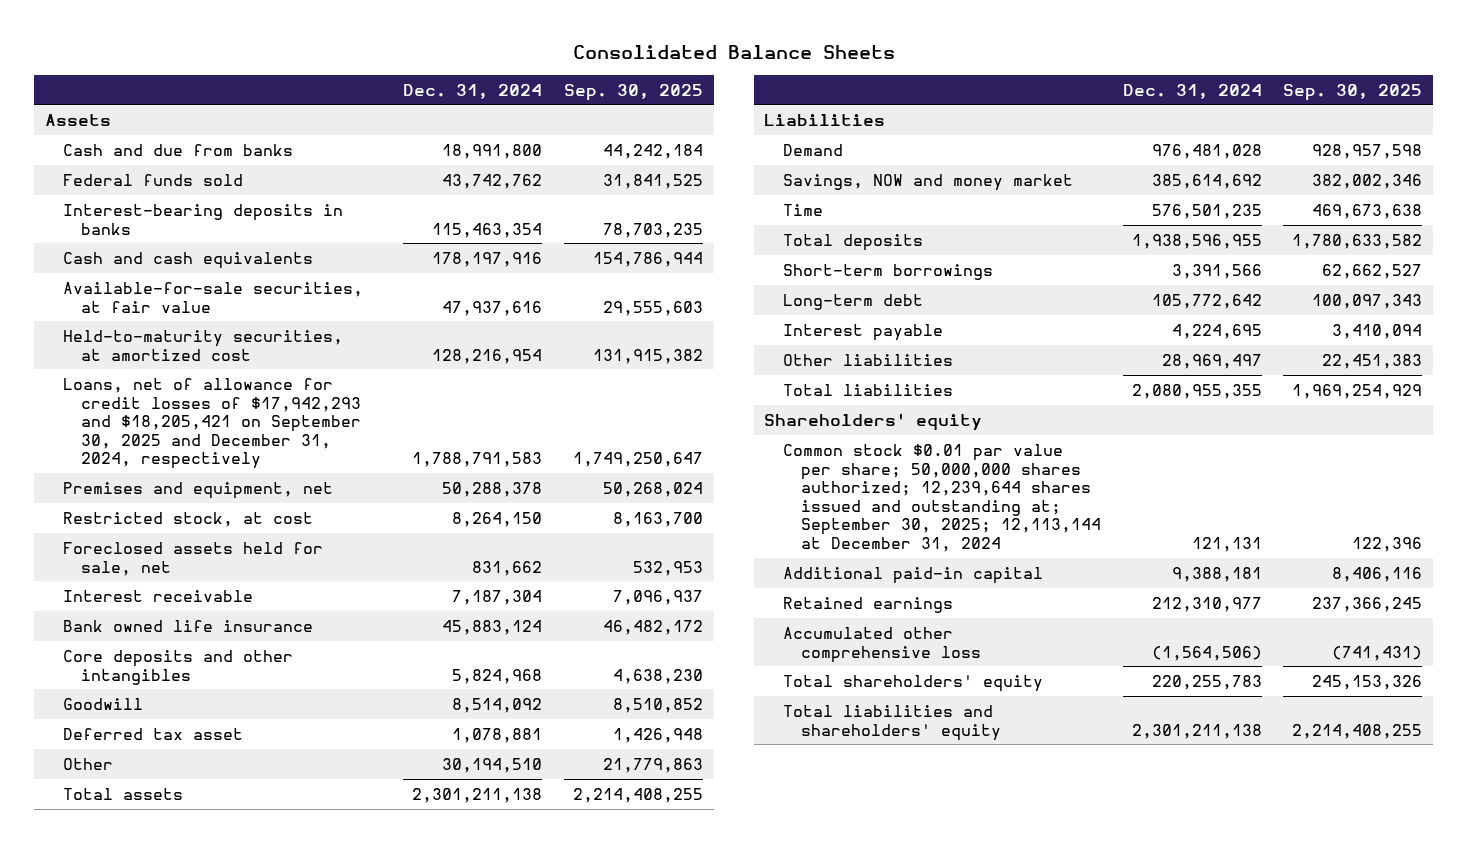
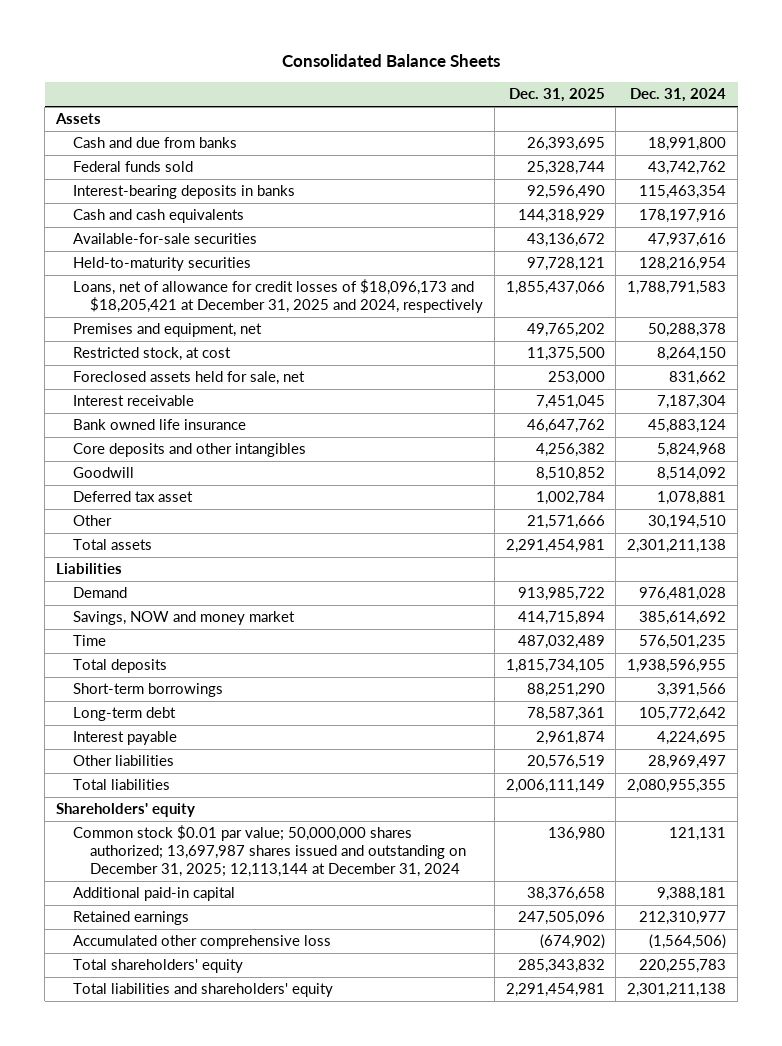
[564,83,704,101] Sep. 30, 2025 -> none
none -> [508,88,605,103] Dec. 31, 2025
[63,281,364,313] Available-for-sale securities, at fair value -> [72,233,257,245] Available-for-sale securities
[63,329,344,361] Held-to-maturity securities, at amortized cost -> [72,257,251,272] Held-to-maturity securities
[63,377,362,470] Loans, net of allowance for credit losses of $17,942,293 and $18,205,421 on September 30, 2025 and December 31, 2024, respectively -> [72,279,483,314] Loans, net of allowance for credit losses of $18,096,173 and $18,205,421 at December 31, 2025 and 2024, respectively
[782,443,1101,553] Common stock $0.01 par value per share; 50,000,000 shares authorized; 12,239,644 shares issued and outstanding at; September 30, 2025; 12,113,144 at December 31, 2024 -> [72,825,466,877] Common stock $0.01 par value; 50,000,000 shares authorized; 13,697,987 shares issued and outstanding on December 31, 2025; 12,113,144 at December 31, 2024

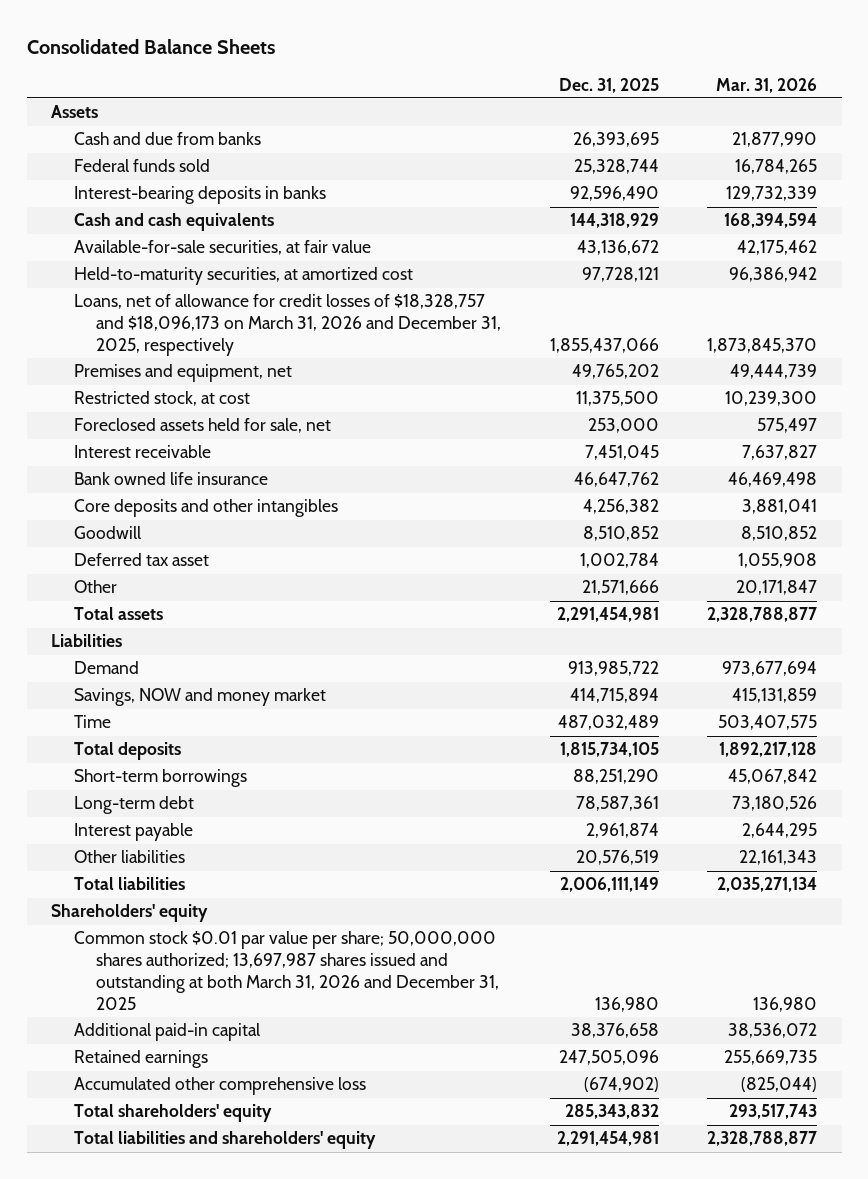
[630,88,727,103] Dec. 31, 2024 -> none
none -> [716,77,818,93] Mar. 31, 2026
[72,233,257,245] Available-for-sale securities -> [73,240,371,256] Available-for-sale securities, at fair value
[72,257,251,272] Held-to-maturity securities -> [73,267,413,286] Held-to-maturity securities, at amortized cost
[72,279,483,314] Loans, net of allowance for credit losses of $18,096,173 and $18,205,421 at December 31, 2025 and 2024, respectively -> [73,294,502,357] Loans, net of allowance for credit losses of $18,328,757 and $18,096,173 on March 31, 2026 and December 31, 2025, respectively
[72,825,466,877] Common stock $0.01 par value; 50,000,000 shares authorized; 13,697,987 shares issued and outstanding on December 31, 2025; 12,113,144 at December 31, 2024 -> [73,931,500,1011] Common stock $0.01 par value per share; 50,000,000 shares authorized; 13,697,987 shares issued and outstanding at both March 31, 2026 and December 31, 2025

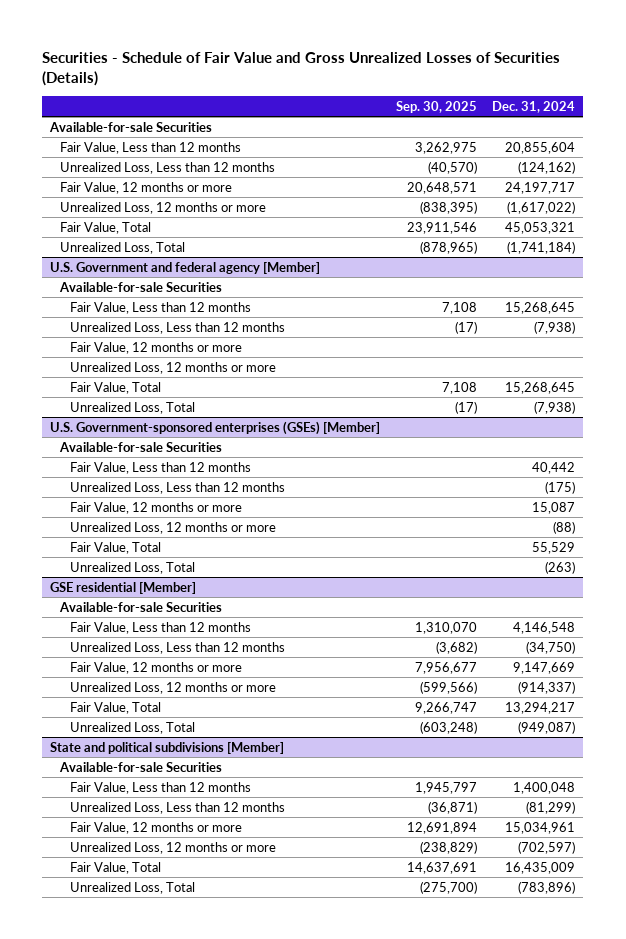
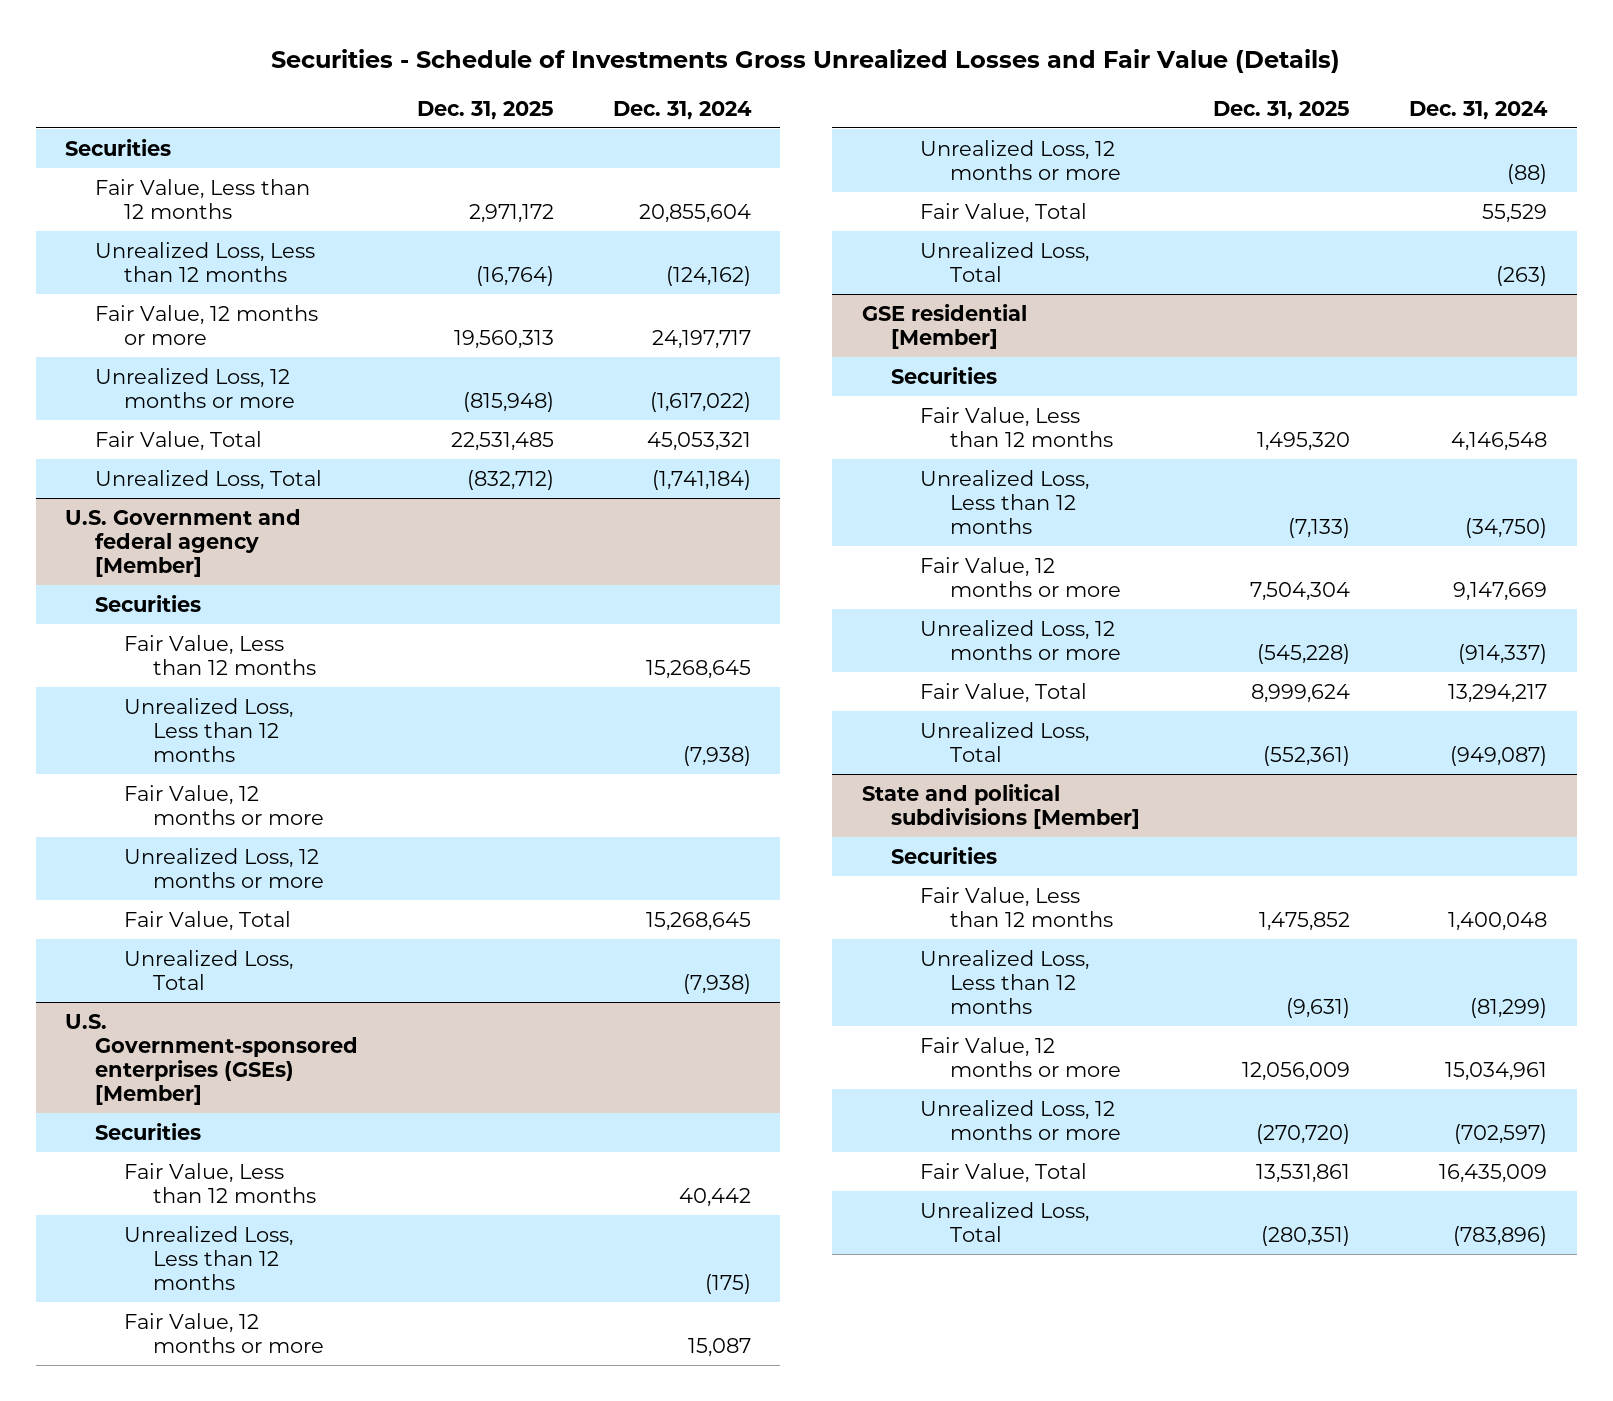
[42,51,561,87] Securities - Schedule of Fair Value and Gross Unrealized Losses of Securities (Details) -> [271,49,1341,74] Securities - Schedule of Investments Gross Unrealized Losses and Fair Value (Details)
[395,100,477,113] Sep. 30, 2025 -> none
none -> [416,100,554,120] Dec. 31, 2025
[49,121,213,132] Available-for-sale Securities -> [65,138,172,156] Securities
[59,281,223,292] Available-for-sale Securities -> [94,594,201,612] Securities
[59,441,223,452] Available-for-sale Securities -> [94,1122,201,1140] Securities
[59,601,223,612] Available-for-sale Securities -> [891,366,998,384] Securities
[59,761,223,772] Available-for-sale Securities -> [891,846,998,864] Securities

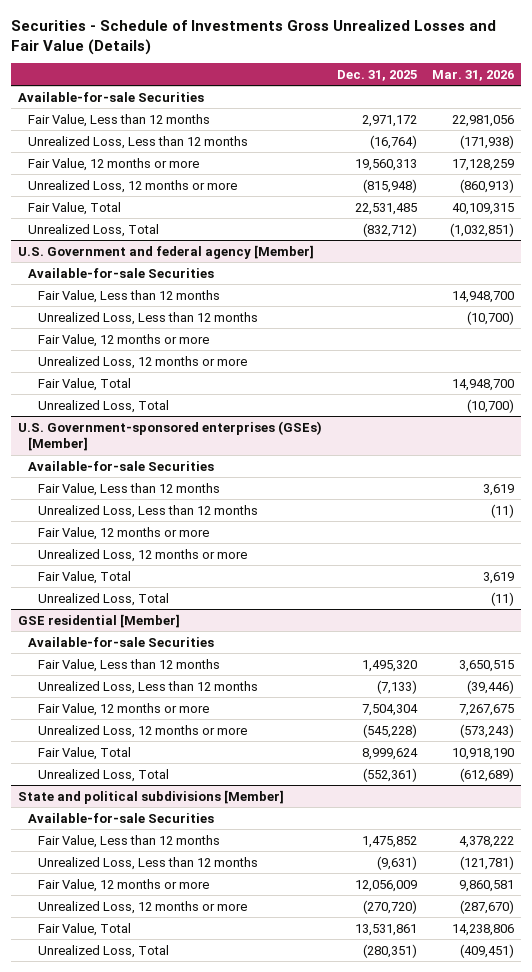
[612,100,752,120] Dec. 31, 2024 -> none
none -> [431,69,514,81] Mar. 31, 2026
[65,138,172,156] Securities -> [18,91,205,102] Available-for-sale Securities
[94,594,201,612] Securities -> [27,267,214,278] Available-for-sale Securities
[94,1122,201,1140] Securities -> [27,460,214,471] Available-for-sale Securities
[891,366,998,384] Securities -> [27,636,214,647] Available-for-sale Securities
[891,846,998,864] Securities -> [27,812,214,823] Available-for-sale Securities

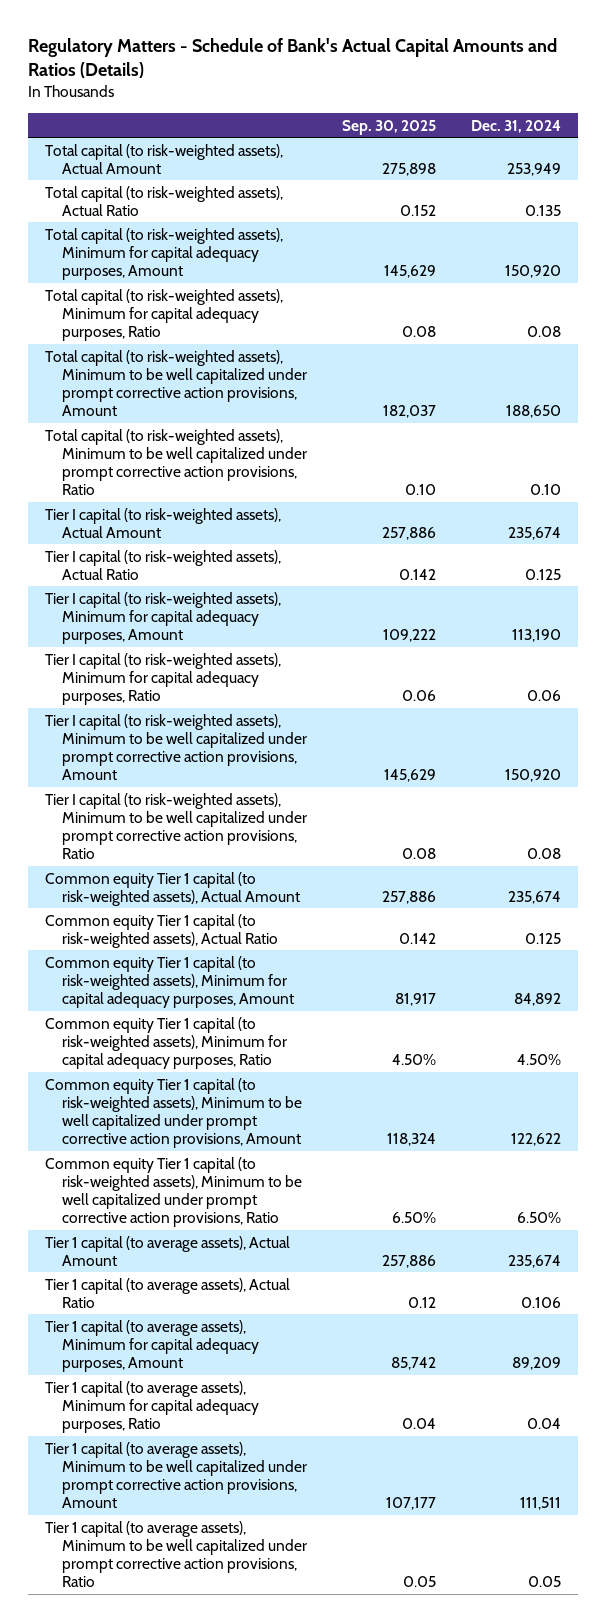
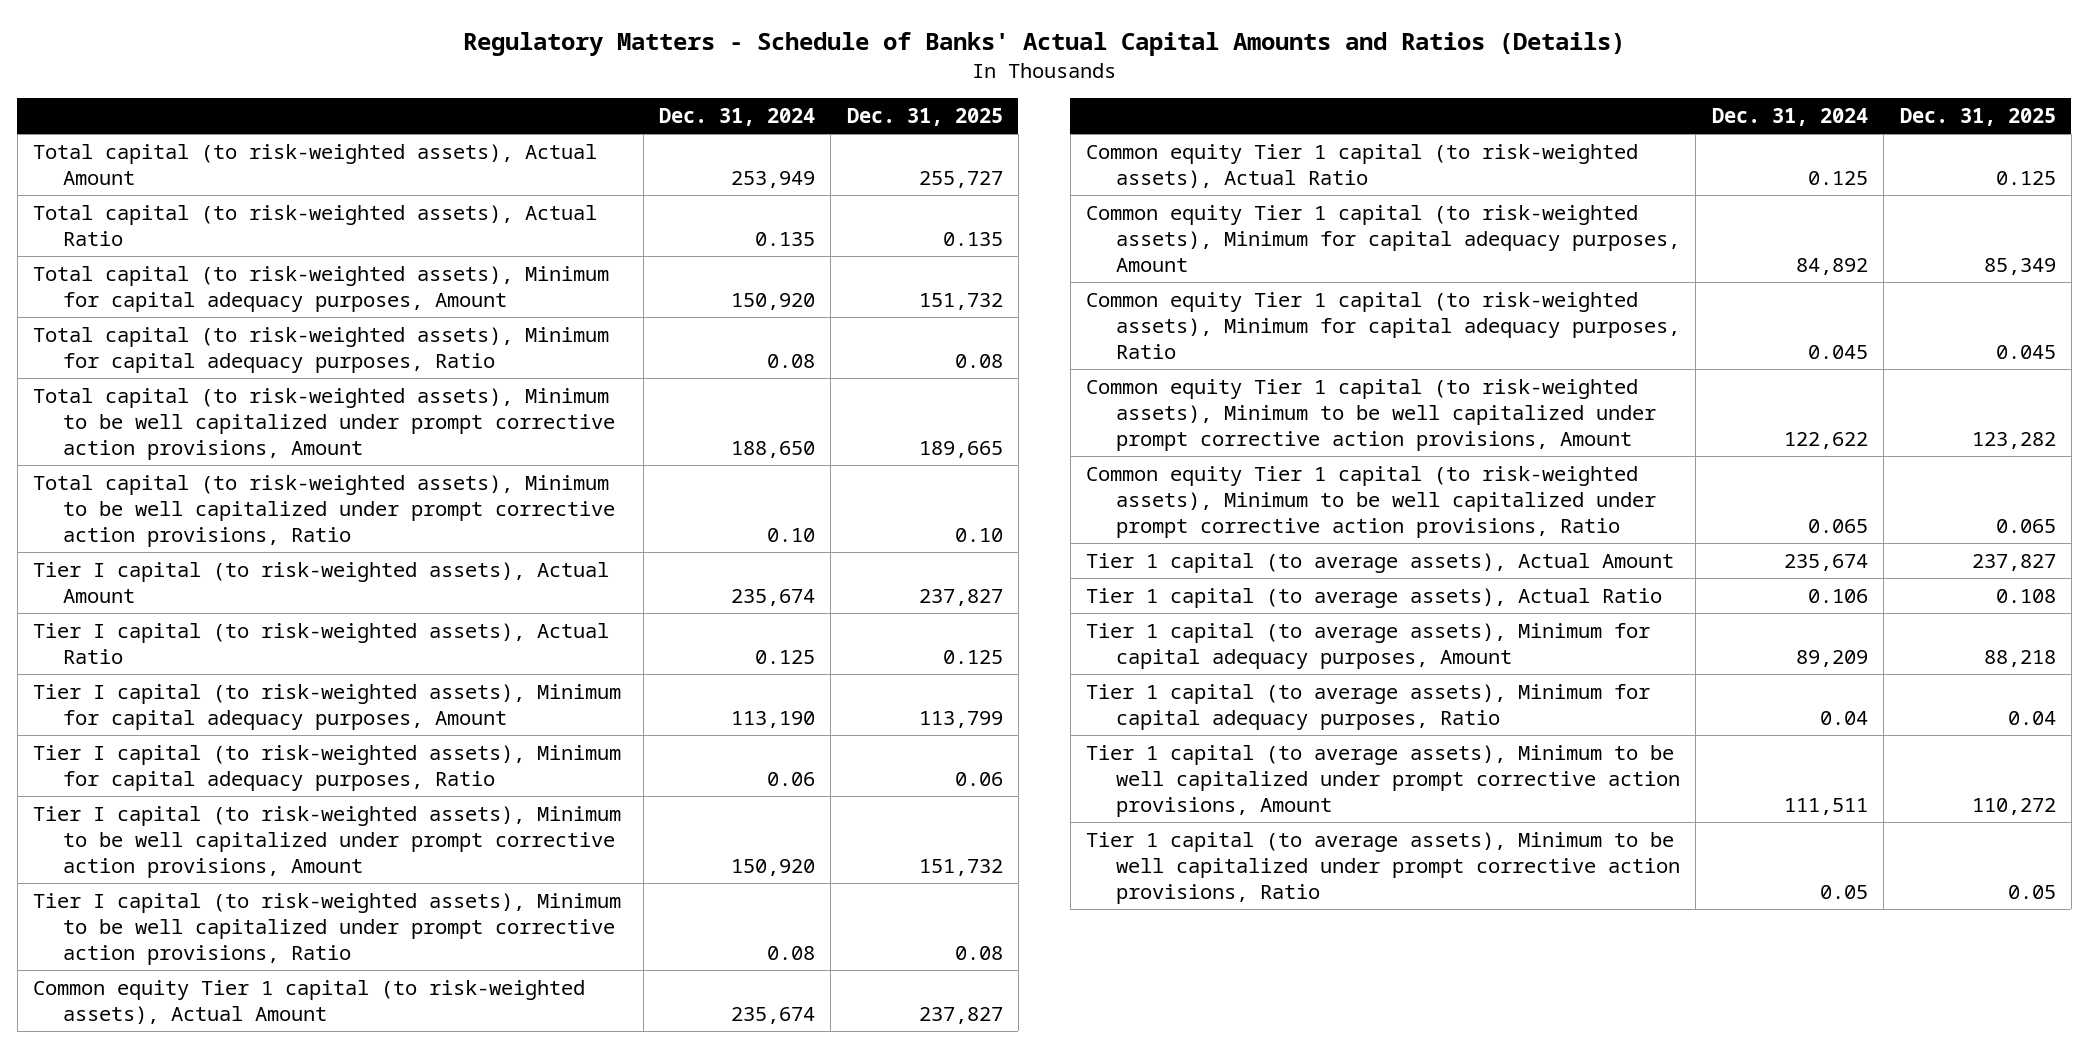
[27,38,557,79] Regulatory Matters - Schedule of Bank's Actual Capital Amounts and Ratios (Details) -> [463,31,1626,56] Regulatory Matters - Schedule of Banks' Actual Capital Amounts and Ratios (Details)
[342,119,437,135] Sep. 30, 2025 -> none
none -> [846,108,1003,127] Dec. 31, 2025
[517,1054,562,1066] 4.50% -> [1807,344,1868,359] 0.045
[517,1212,562,1224] 6.50% -> [1807,518,1868,533] 0.065

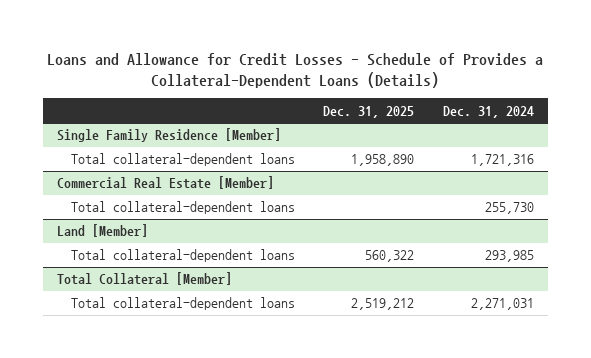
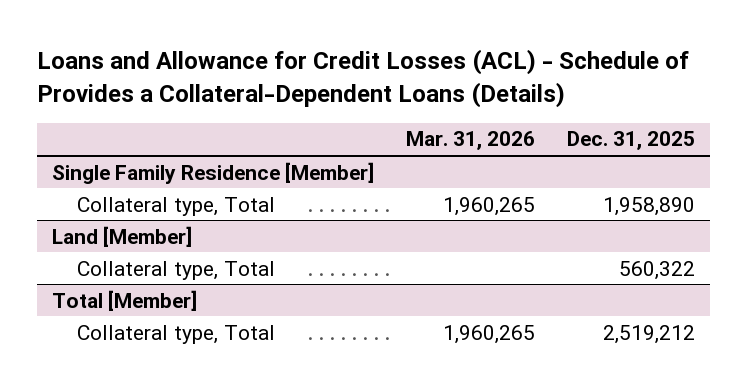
[47,52,544,88] Loans and Allowance for Credit Losses - Schedule of Provides a Collateral-Dependent Loans (Details) -> [36,49,689,108] Loans and Allowance for Credit Losses (ACL) - Schedule of Provides a Collateral-Dependent Loans (Details)
[442,105,534,118] Dec. 31, 2024 -> none
none -> [405,131,535,151] Mar. 31, 2026
[56,176,274,190] Commercial Real Estate [Member] -> none
[71,201,296,215] Total collateral-dependent loans -> none
[71,153,296,167] Total collateral-dependent loans -> [77,196,276,216] Collateral type, Total
[71,249,296,263] Total collateral-dependent loans -> [77,260,276,280] Collateral type, Total
[56,272,232,286] Total Collateral [Member] -> [52,289,198,311] Total [Member]
[71,297,296,311] Total collateral-dependent loans -> [77,324,276,344] Collateral type, Total

